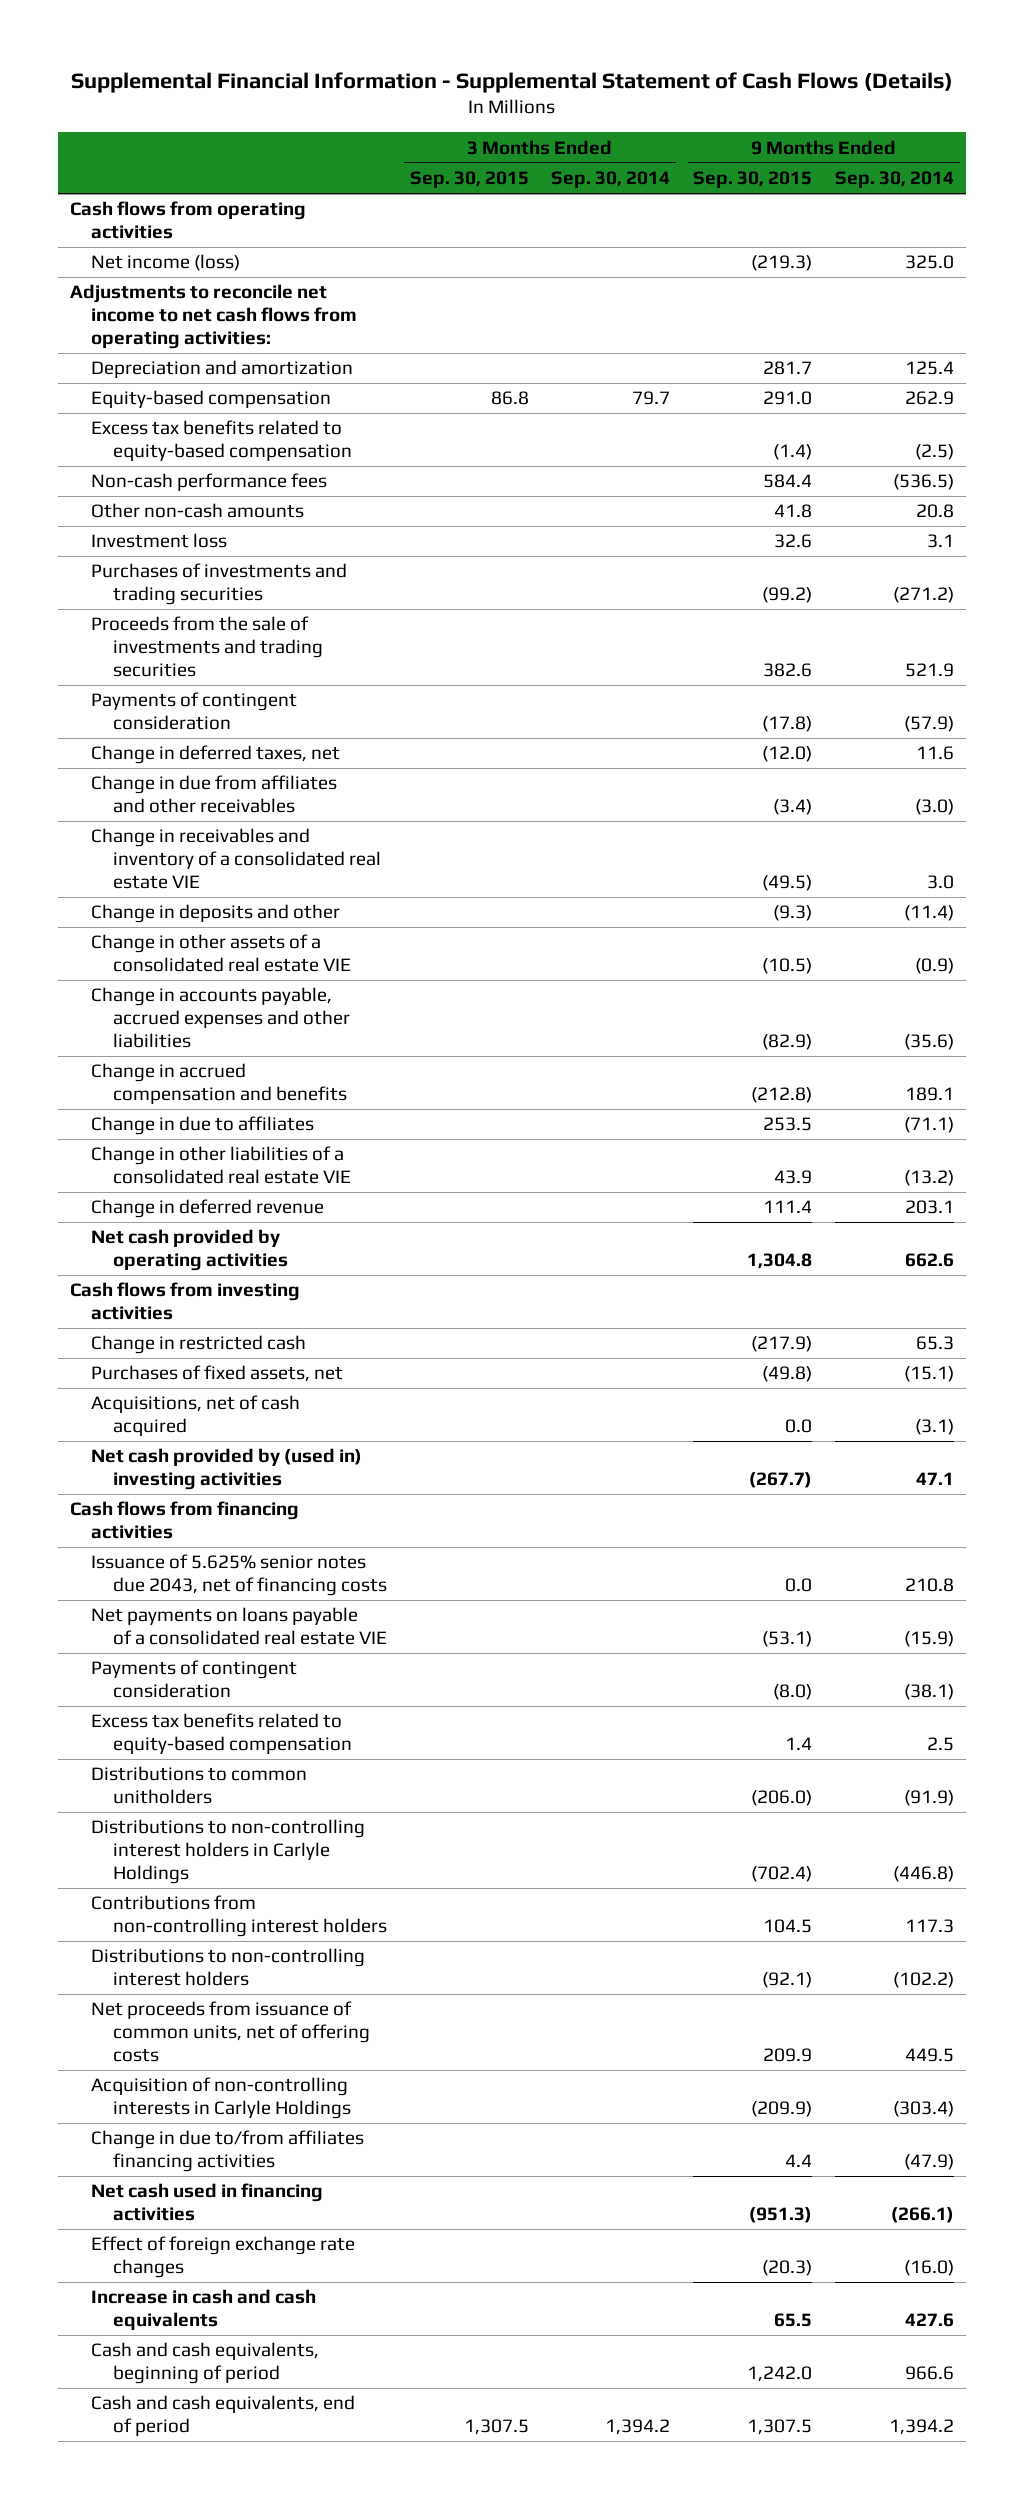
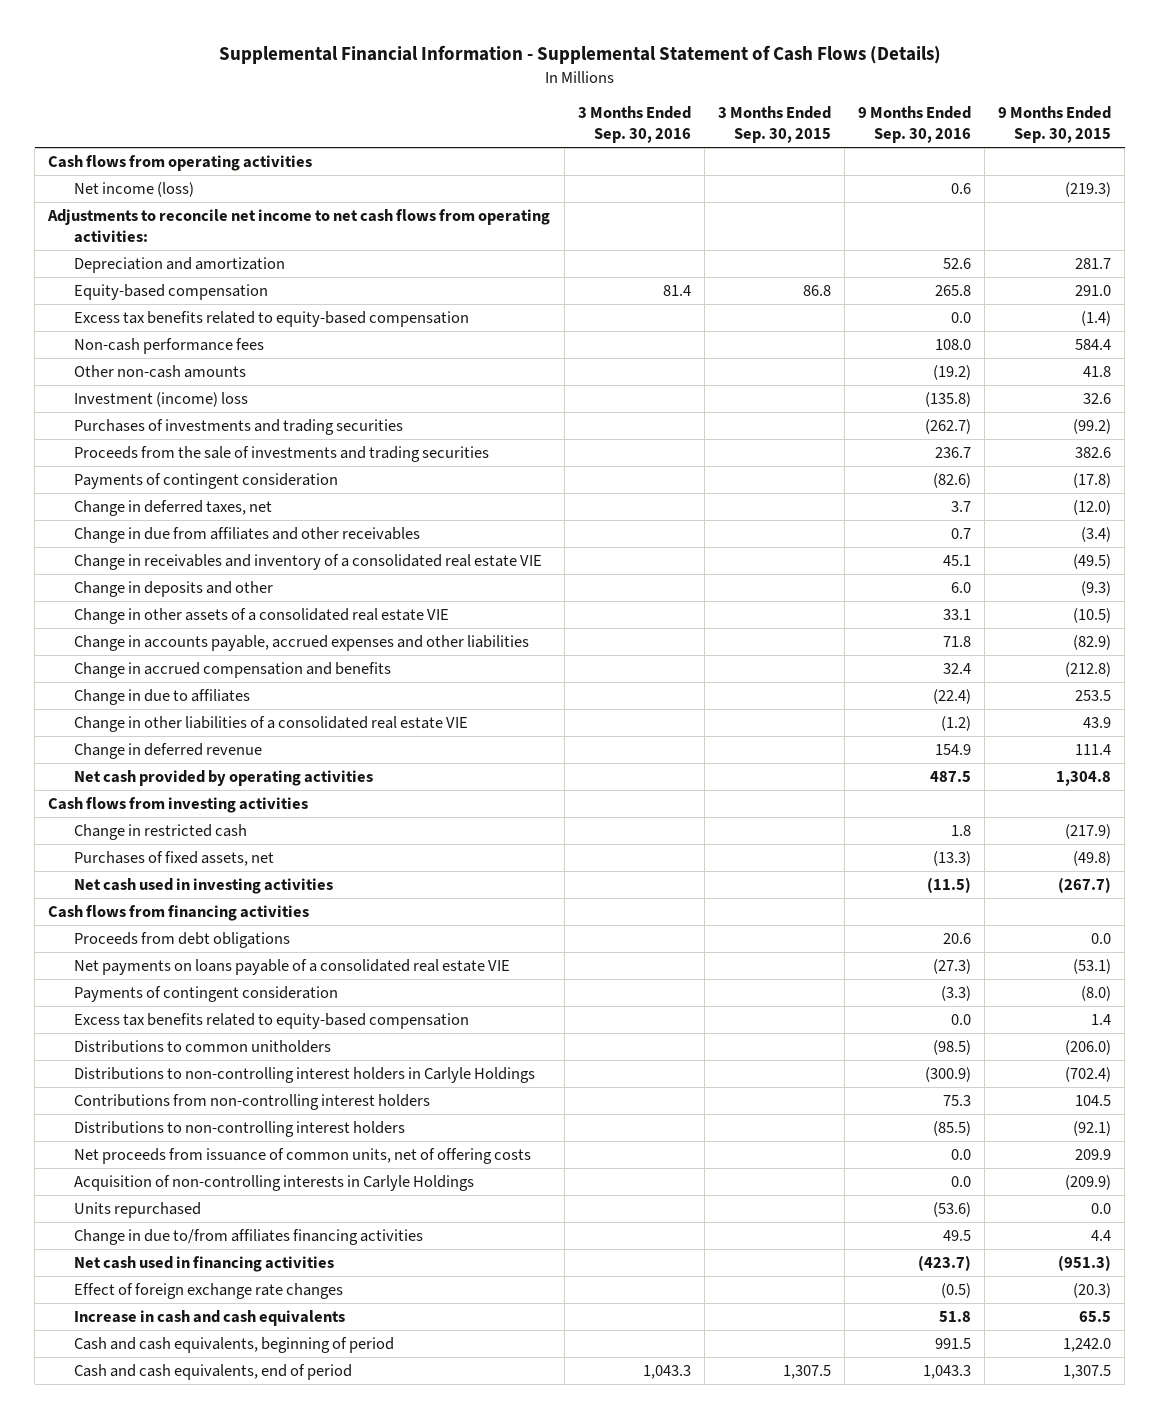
[551,171,671,189] Sep. 30, 2014 -> none
[835,171,955,189] Sep. 30, 2014 -> none
none -> [577,106,691,144] 3 Months Ended Sep. 30, 2016
none -> [858,106,972,144] 9 Months Ended Sep. 30, 2016
[91,533,228,549] Investment loss -> [74,392,249,408] Investment (income) loss
[91,1395,301,1437] Acquisitions, net of cash acquired -> none
[91,1448,363,1491] Net cash provided by (used in) investing activities -> [74,878,334,895] Net cash used in investing activities
[91,1554,387,1597] Issuance of 5.625% senior notes due 2043, net of financing costs -> none
none -> [74,932,291,949] Proceeds from debt obligations
none -> [74,1202,202,1219] Units repurchased

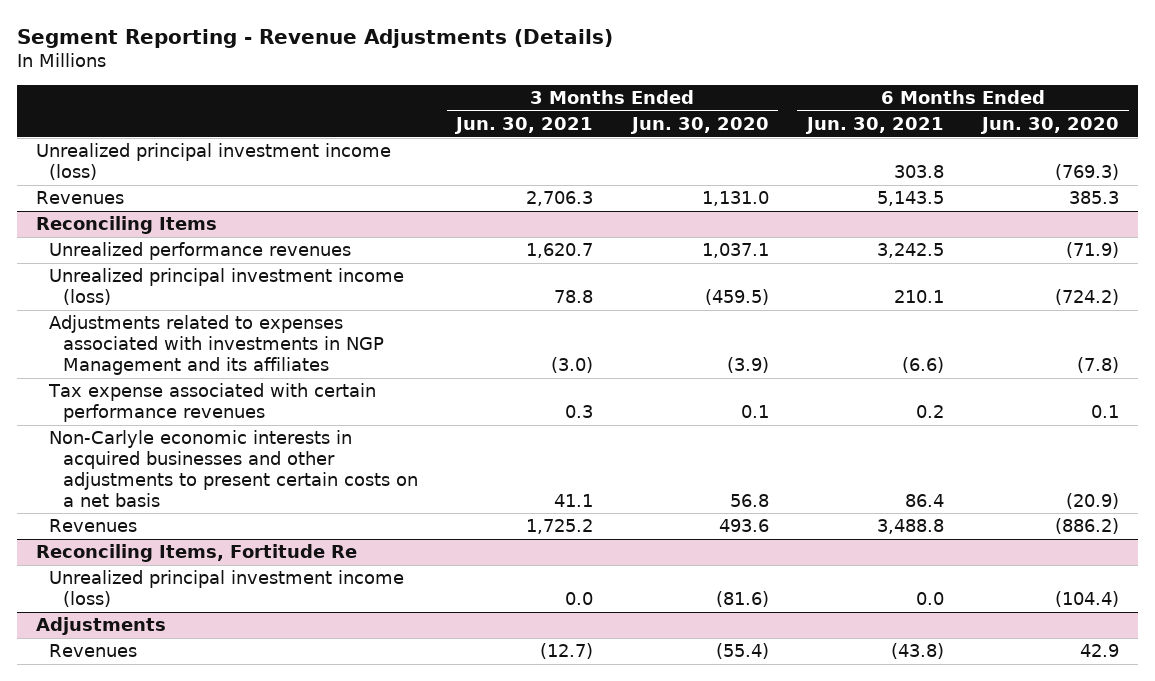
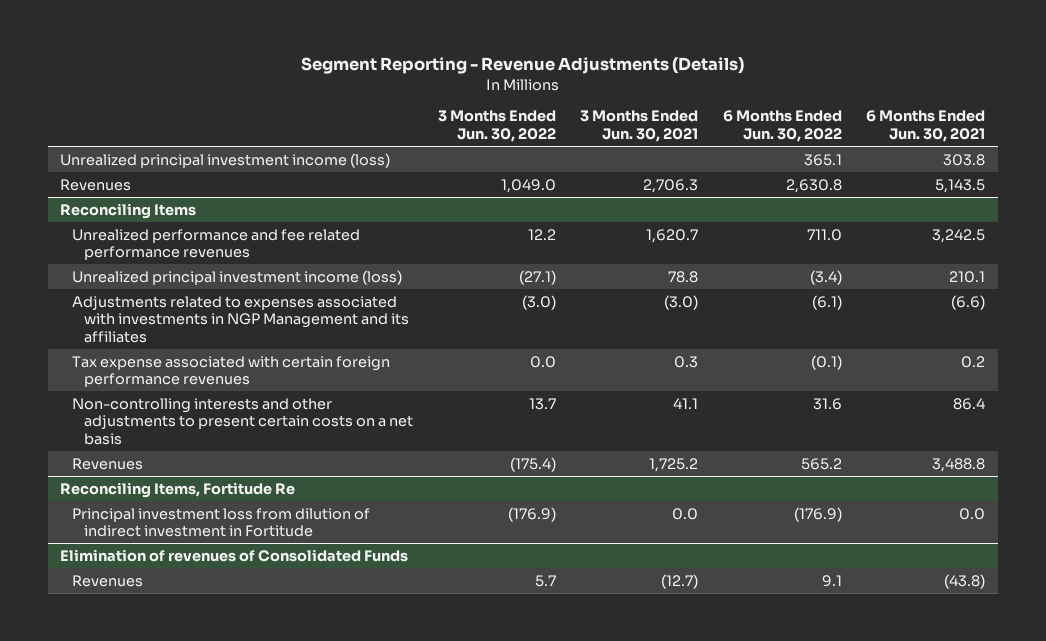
[629,117,769,135] Jun. 30, 2020 -> none
[980,117,1120,135] Jun. 30, 2020 -> none
none -> [437,110,556,142] 3 Months Ended Jun. 30, 2022
none -> [722,110,842,142] 6 Months Ended Jun. 30, 2022
[49,242,352,261] Unrealized performance revenues -> [72,228,361,261] Unrealized performance and fee related performance revenues
[48,383,377,423] Tax expense associated with certain performance revenues -> [72,355,391,388] Tax expense associated with certain foreign performance revenues
[49,430,418,507] Non-Carlyle economic interests in acquired businesses and other adjustments to present certain costs on a net basis -> [72,397,414,445] Non-controlling interests and other adjustments to present certain costs on a net basis
[49,570,405,608] Unrealized principal investment income (loss) -> none
none -> [72,507,371,538] Principal investment loss from dilution of indirect investment in Fortitude
[36,617,167,636] Adjustments -> [60,548,409,562] Elimination of revenues of Consolidated Funds

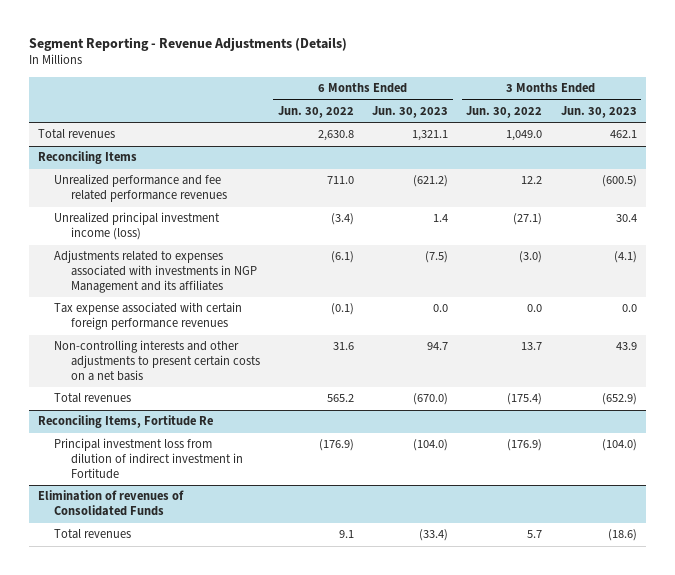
[580,110,699,142] 3 Months Ended Jun. 30, 2021 -> none
[866,110,986,142] 6 Months Ended Jun. 30, 2021 -> none
none -> [372,105,449,118] Jun. 30, 2023
none -> [560,105,637,118] Jun. 30, 2023
[60,152,391,168] Unrealized principal investment income (loss) -> none
[60,178,132,191] Revenues -> [38,129,116,140] Total revenues
[72,457,144,470] Revenues -> [54,393,132,404] Total revenues
[72,574,144,587] Revenues -> [54,529,132,540] Total revenues

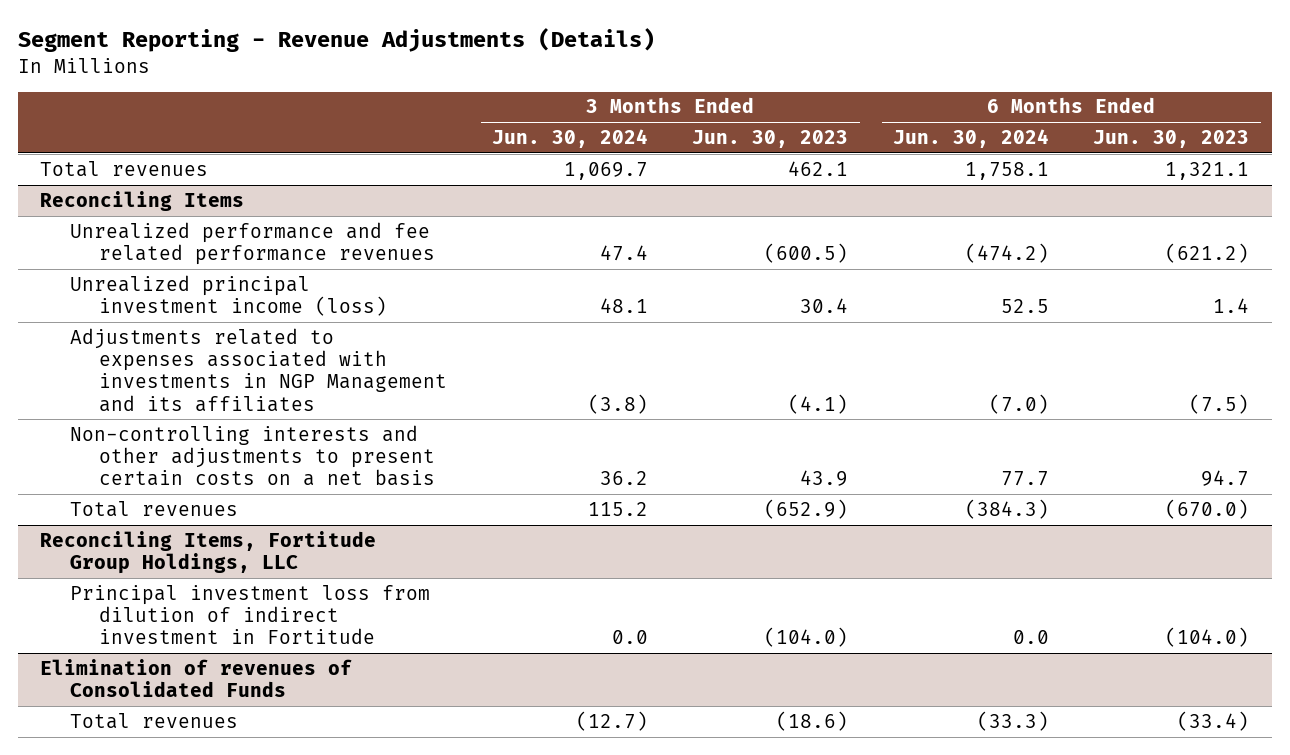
[277,105,354,118] Jun. 30, 2022 -> none
[466,105,543,118] Jun. 30, 2022 -> none
none -> [491,128,648,148] Jun. 30, 2024
none -> [892,128,1049,148] Jun. 30, 2024
[54,302,243,331] Tax expense associated with certain foreign performance revenues -> none
[38,415,214,429] Reconciling Items, Fortitude Re -> none
none -> [40,530,377,575] Reconciling Items, Fortitude Group Holdings, LLC

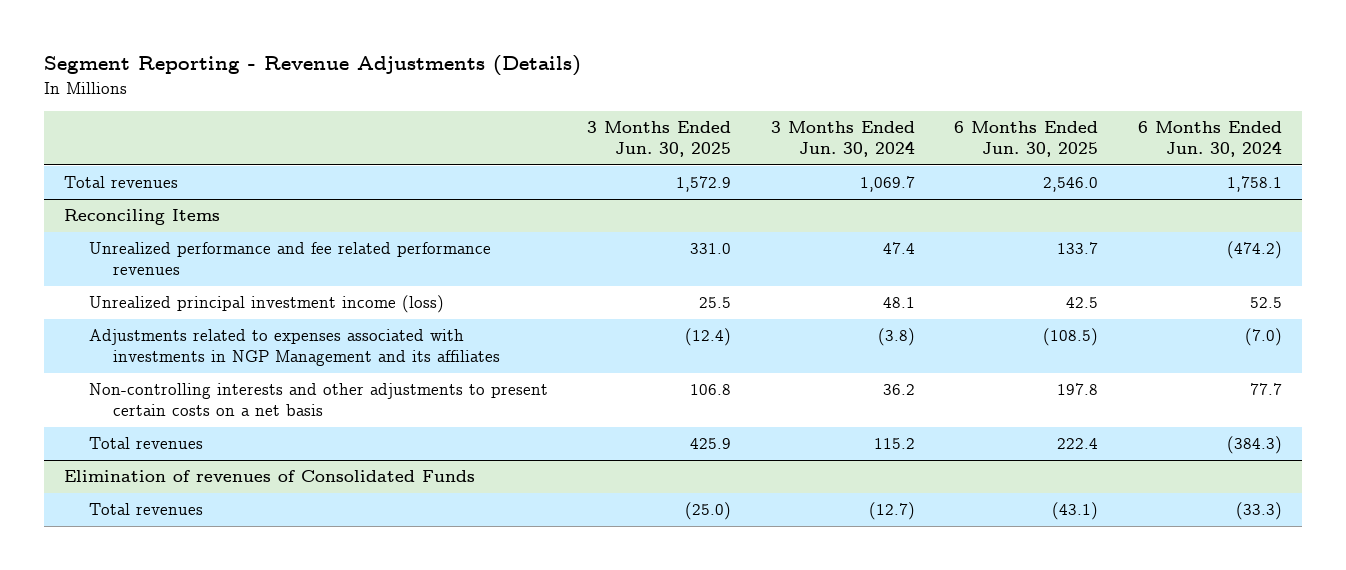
[692,129,849,148] Jun. 30, 2023 -> none
[1093,129,1250,148] Jun. 30, 2023 -> none
none -> [587,121,732,158] 3 Months Ended Jun. 30, 2025
none -> [954,121,1099,158] 6 Months Ended Jun. 30, 2025
[40,530,377,575] Reconciling Items, Fortitude Group Holdings, LLC -> none
[69,584,430,645] Principal investment loss from dilution of indirect investment in Fortitude -> none

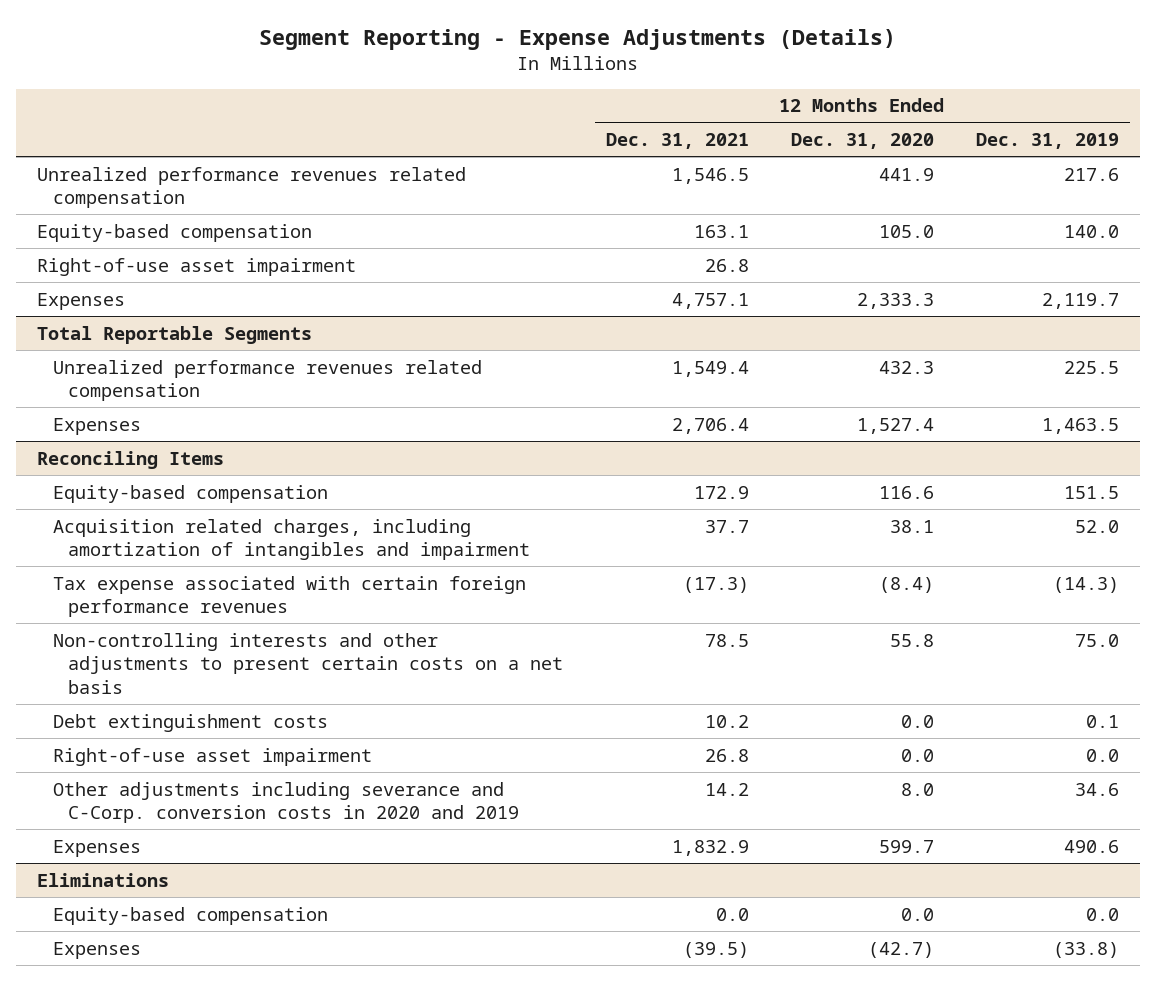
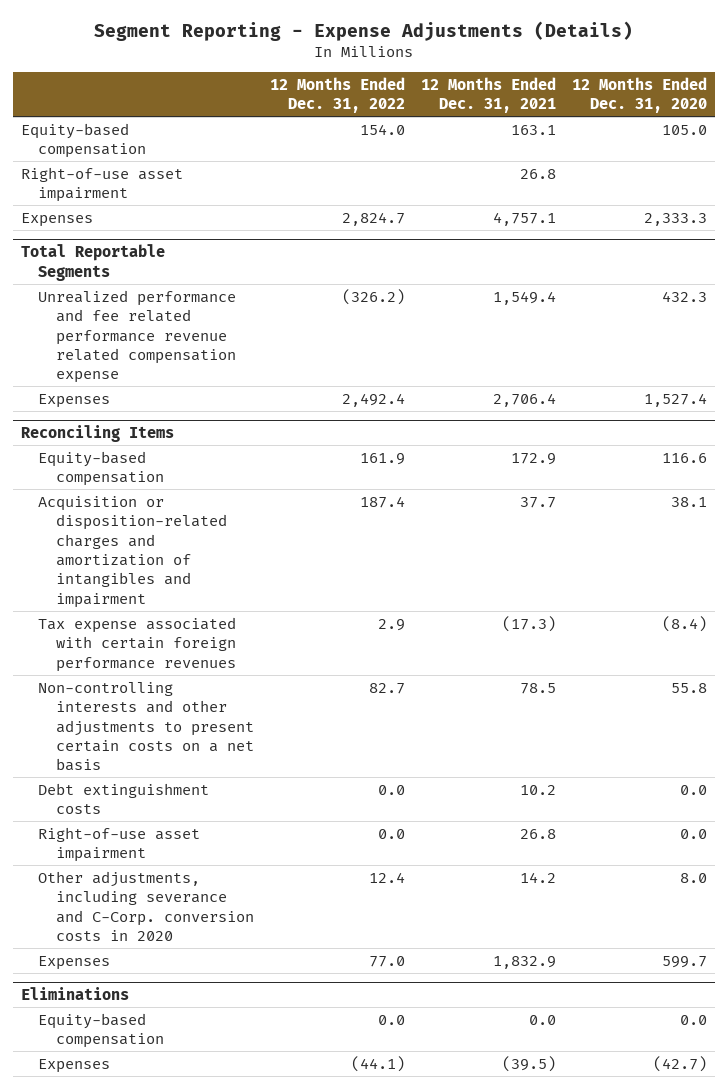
[976,133,1120,150] Dec. 31, 2019 -> none
none -> [269,76,405,114] 12 Months Ended Dec. 31, 2022
[36,166,466,209] Unrealized performance revenues related compensation -> none
[52,359,482,402] Unrealized performance revenues related compensation -> [38,289,237,384] Unrealized performance and fee related performance revenue related compensation expense
[52,518,531,561] Acquisition related charges, including amortization of intangibles and impairment -> [38,495,227,608] Acquisition or disposition-related charges and amortization of intangibles and impairment
[52,781,520,824] Other adjustments including severance and C-Corp. conversion costs in 2020 and 2019 -> [38,870,254,941] Other adjustments, including severance and C-Corp. conversion costs in 2020

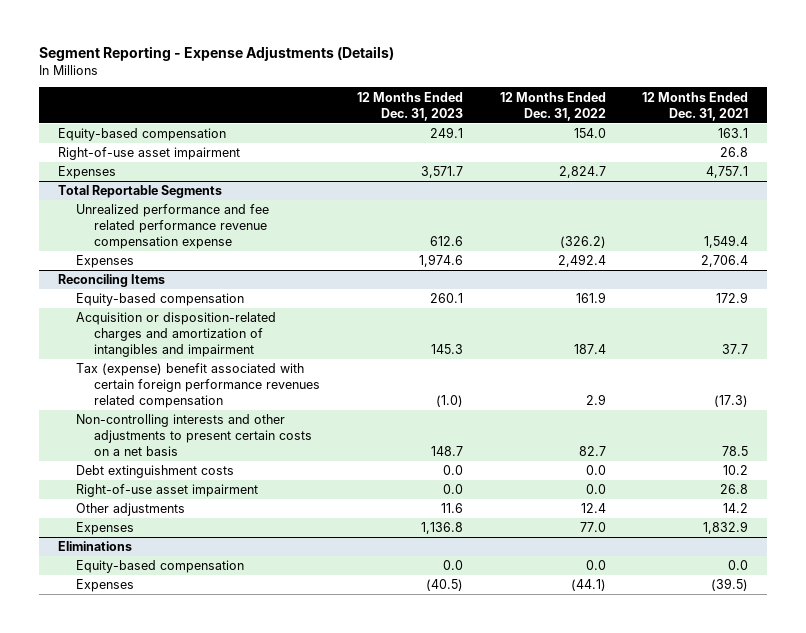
[571,76,707,114] 12 Months Ended Dec. 31, 2020 -> none
none -> [356,91,463,121] 12 Months Ended Dec. 31, 2023
[38,289,237,384] Unrealized performance and fee related performance revenue related compensation expense -> [75,204,269,250] Unrealized performance and fee related performance revenue compensation expense
[38,616,237,672] Tax expense associated with certain foreign performance revenues -> [75,363,321,409] Tax (expense) benefit associated with certain foreign performance revenues related compensation
[38,870,254,941] Other adjustments, including severance and C-Corp. conversion costs in 2020 -> [75,503,185,517] Other adjustments

